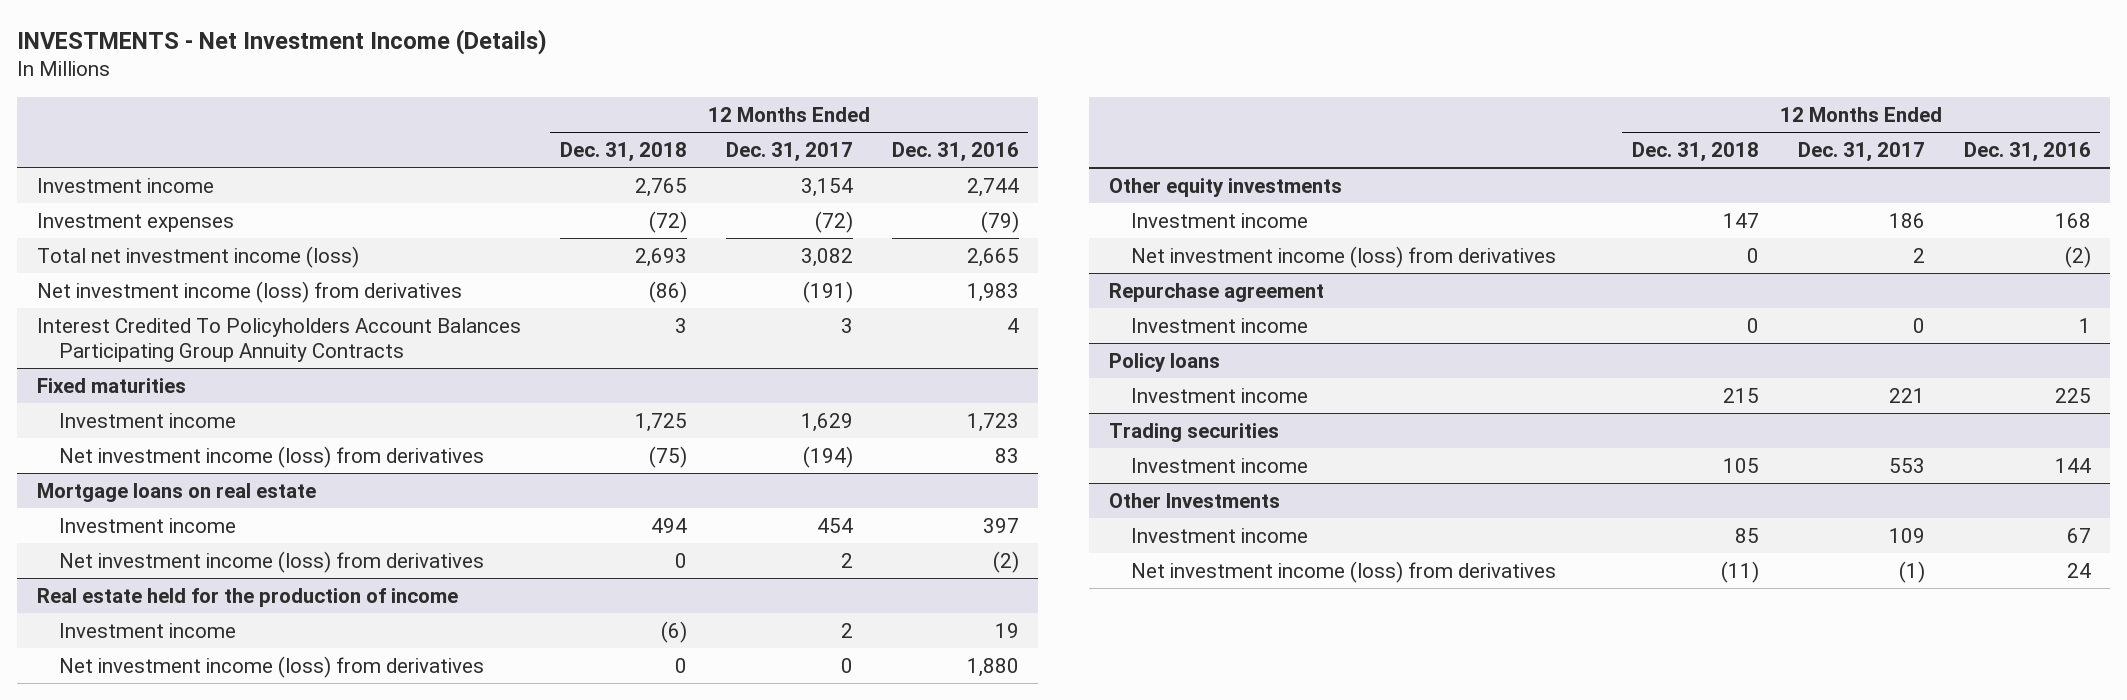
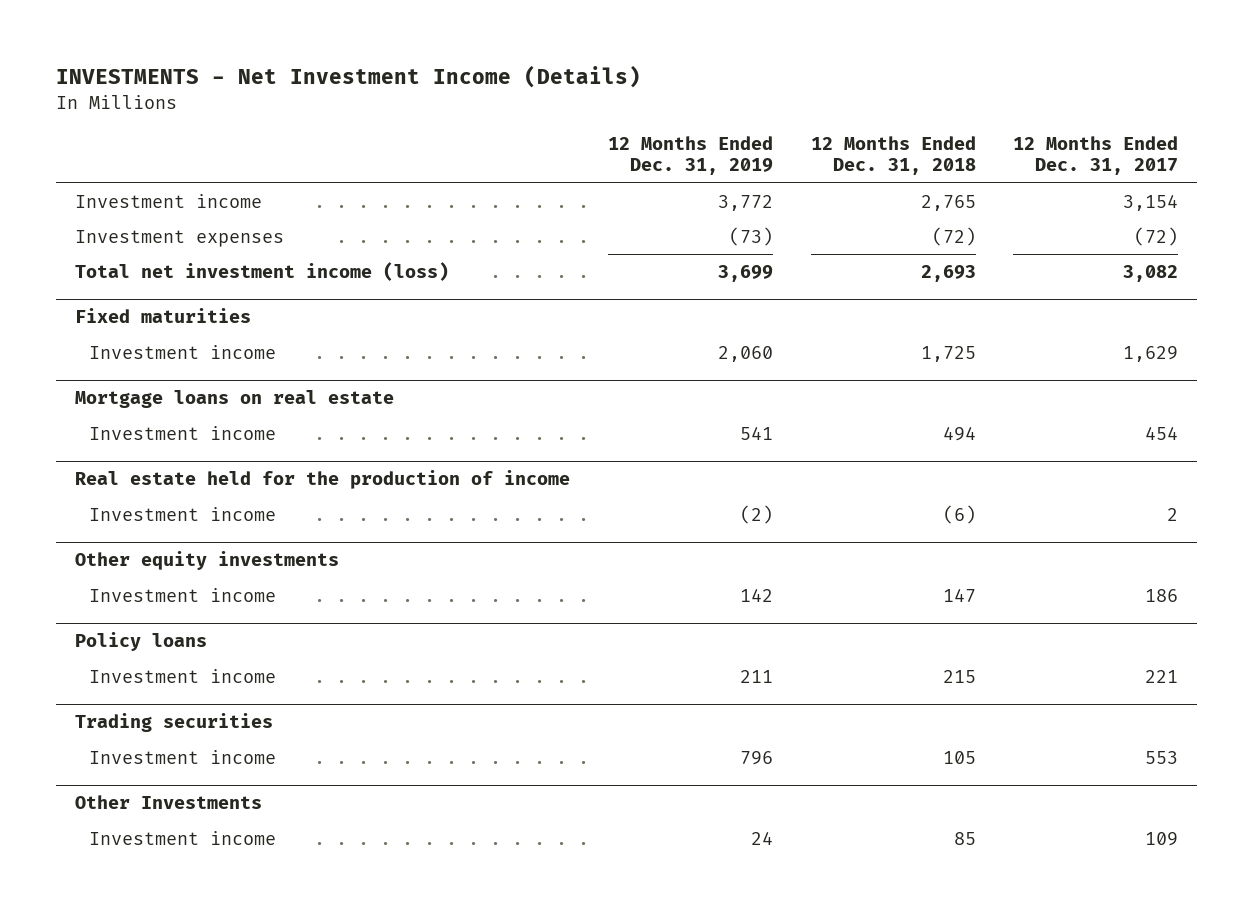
[891,141,1019,162] Dec. 31, 2016 -> none
none -> [607,136,773,176] 12 Months Ended Dec. 31, 2019
[36,280,462,303] Net investment income (loss) from derivatives -> none
[36,317,521,362] Interest Credited To Policyholders Account Balances Participating Group Annuity Contracts -> none
[58,445,484,468] Net investment income (loss) from derivatives -> none
[58,550,484,573] Net investment income (loss) from derivatives -> none
[58,655,484,678] Net investment income (loss) from derivatives -> none
[1130,245,1556,268] Net investment income (loss) from derivatives -> none
[1108,282,1324,302] Repurchase agreement -> none
[1130,317,1308,333] Investment income -> none
[1130,560,1556,583] Net investment income (loss) from derivatives -> none

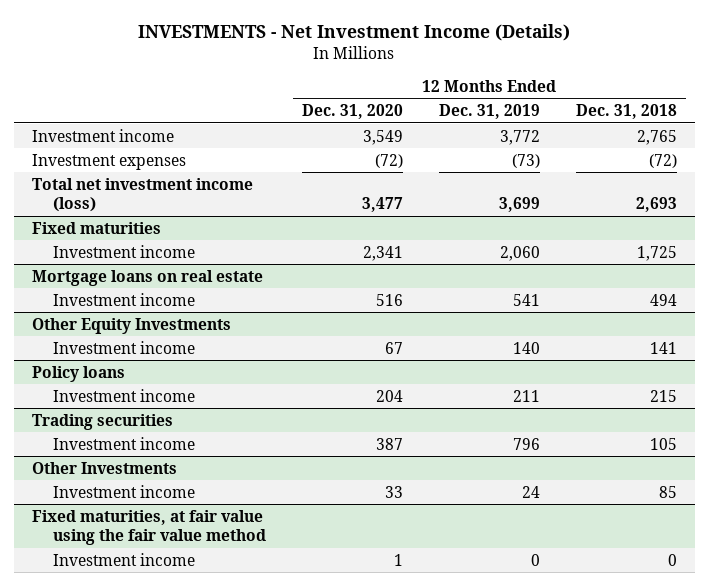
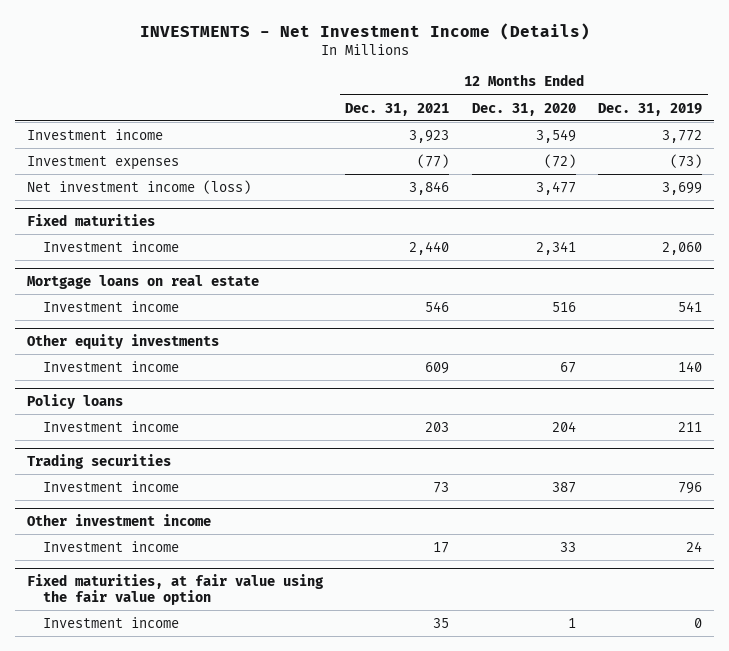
[575,104,677,120] Dec. 31, 2018 -> none
none -> [345,102,450,116] Dec. 31, 2021
[32,177,254,212] Total net investment income (loss) -> [26,179,251,194] Net investment income (loss)
[32,317,232,334] Other Equity Investments -> [26,333,219,349] Other equity investments
[32,461,178,474] Other Investments -> [26,513,211,526] Other investment income
[32,509,266,545] Fixed maturities, at fair value using the fair value method -> [26,573,324,606] Fixed maturities, at fair value using the fair value option

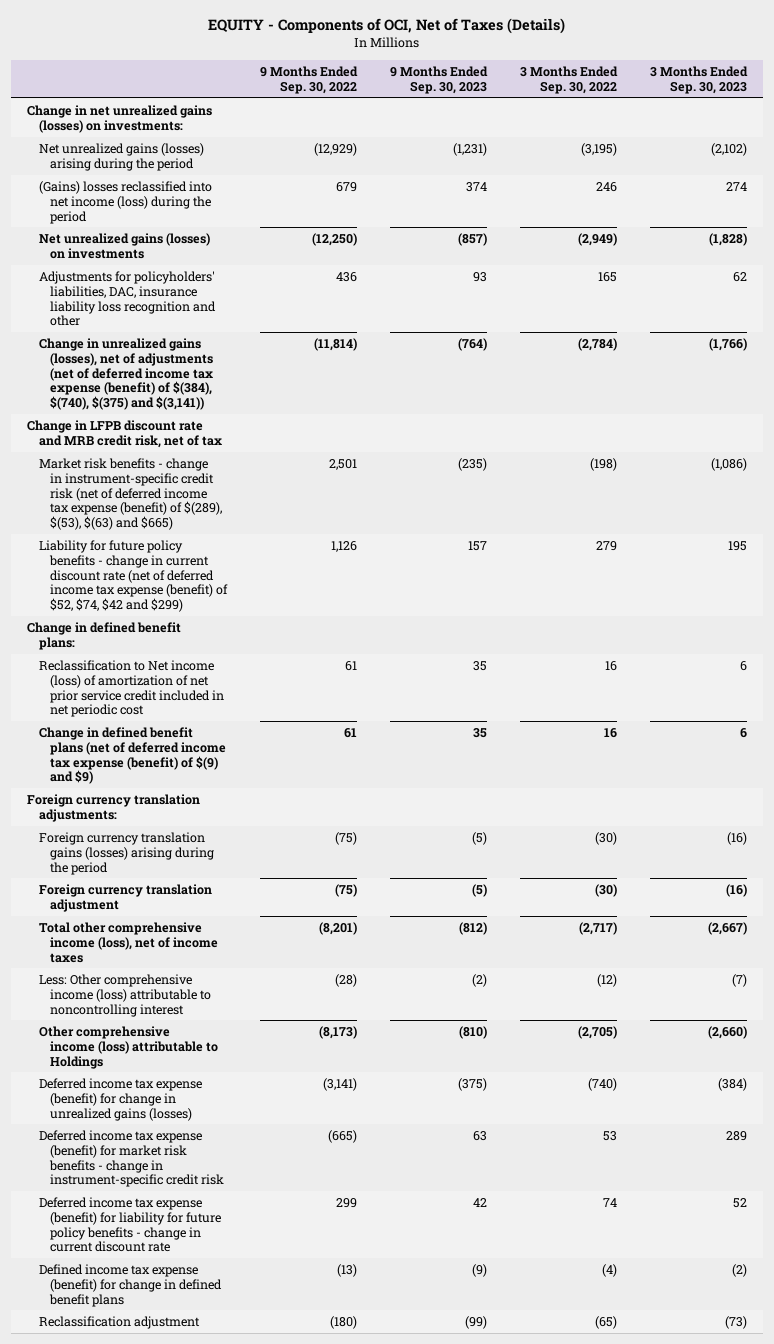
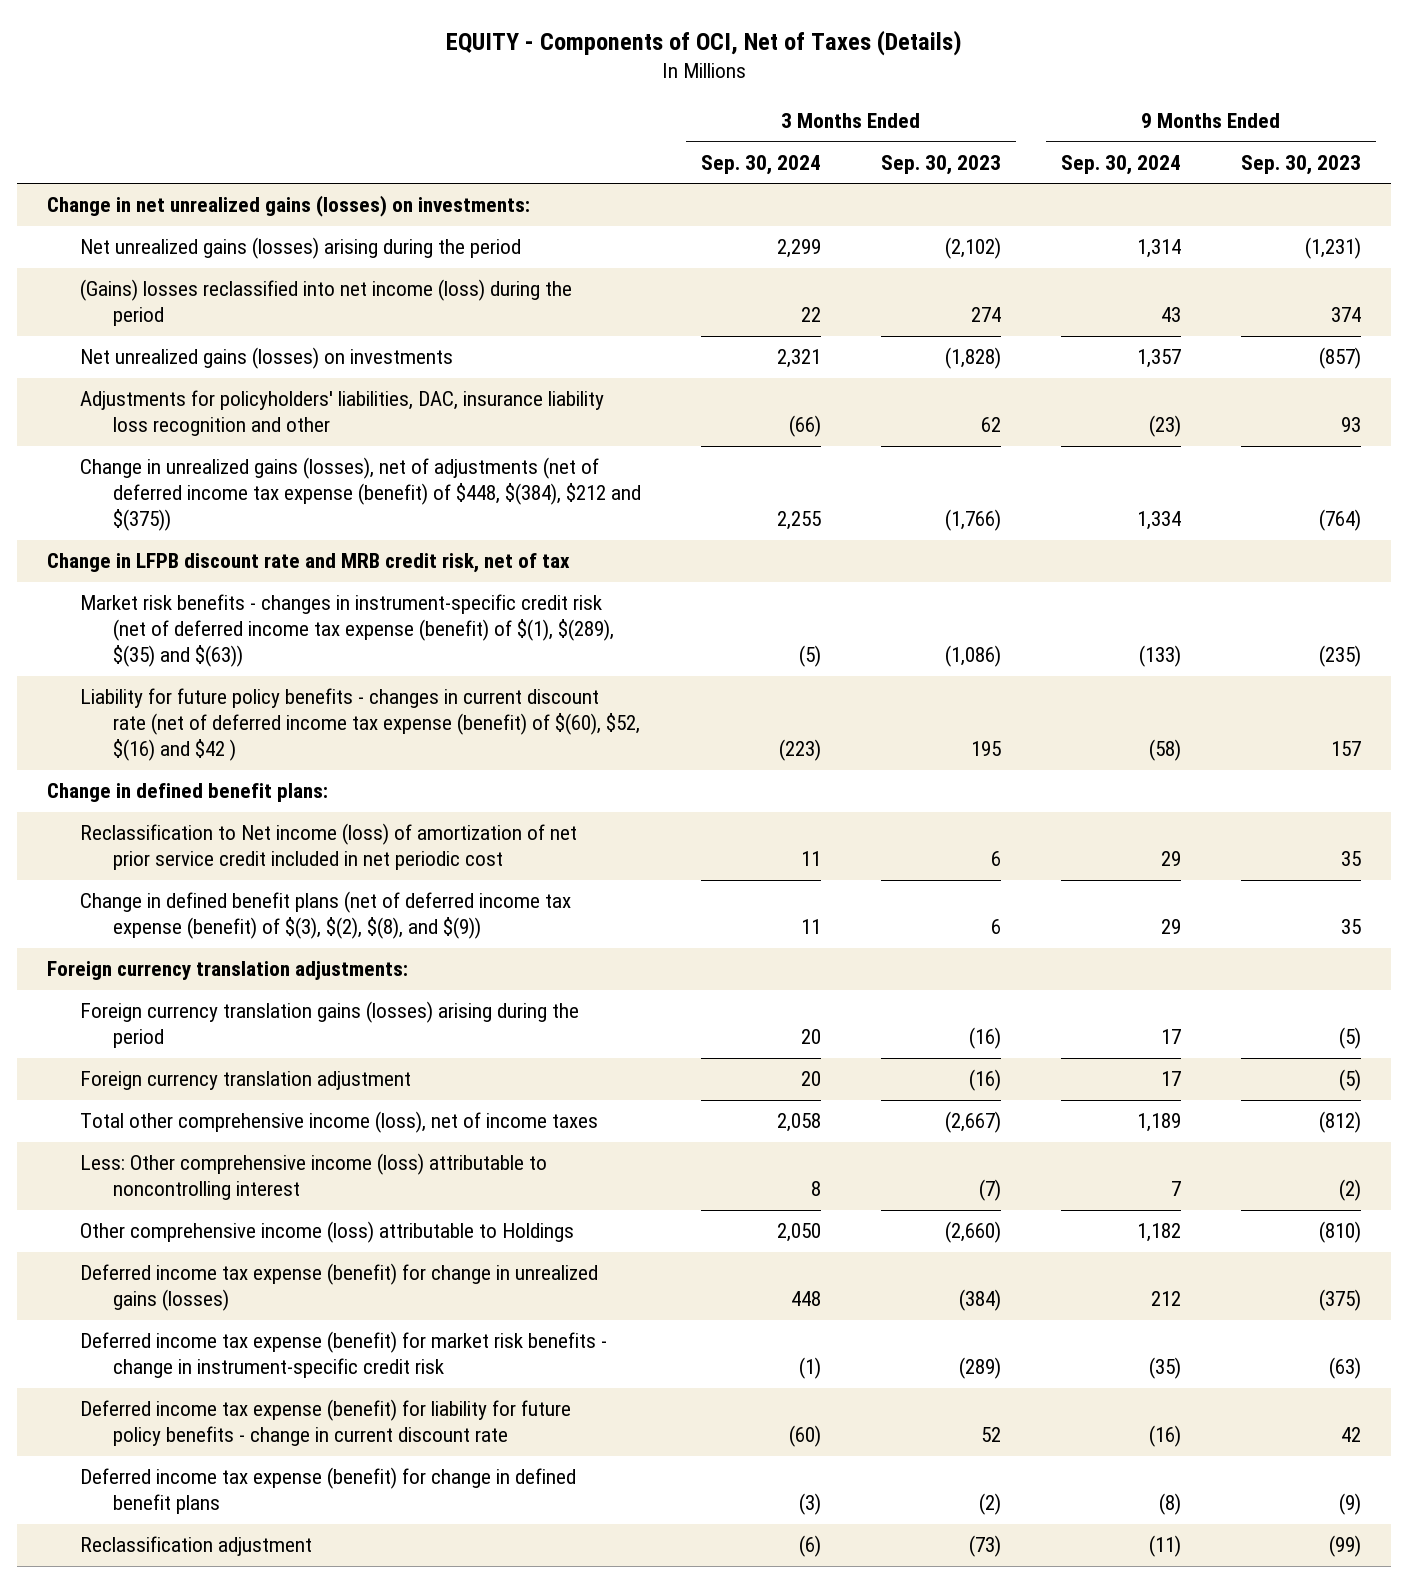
[259,65,358,94] 9 Months Ended Sep. 30, 2022 -> none
[519,65,618,94] 3 Months Ended Sep. 30, 2022 -> none
none -> [701,154,822,175] Sep. 30, 2024
none -> [1061,154,1182,175] Sep. 30, 2024
[38,338,214,411] Change in unrealized gains (losses), net of adjustments (net of deferred income tax expense (benefit) of $(384), $(740), $(375) and $(3,141)) -> [80,457,642,532] Change in unrealized gains (losses), net of adjustments (net of deferred income tax expense (benefit) of $448, $(384), $212 and $(375))
[38,458,223,531] Market risk benefits - change in instrument-specific credit risk (net of deferred income tax expense (benefit) of $(289), $(53), $(63) and $665) -> [80,594,615,668] Market risk benefits - changes in instrument-specific credit risk (net of deferred income tax expense (benefit) of $(1), $(289), $(35) and $(63))
[38,540,229,613] Liability for future policy benefits - change in current discount rate (net of deferred income tax expense (benefit) of $52, $74, $42 and $299) -> [80,688,641,762] Liability for future policy benefits - changes in current discount rate (net of deferred income tax expense (benefit) of $(60), $52, $(16) and $42 )
[38,727,227,785] Change in defined benefit plans (net of deferred income tax expense (benefit) of $(9) and $9) -> [80,891,572,940] Change in defined benefit plans (net of deferred income tax expense (benefit) of $(3), $(2), $(8), and $(9))
[472,1131,487,1142] 63 -> [1328,1357,1361,1380] (63)
[725,1131,747,1142] 289 -> [959,1357,1002,1380] (289)
[38,1264,223,1307] Defined income tax expense (benefit) for change in defined benefit plans -> [80,1467,577,1515] Deferred income tax expense (benefit) for change in defined benefit plans

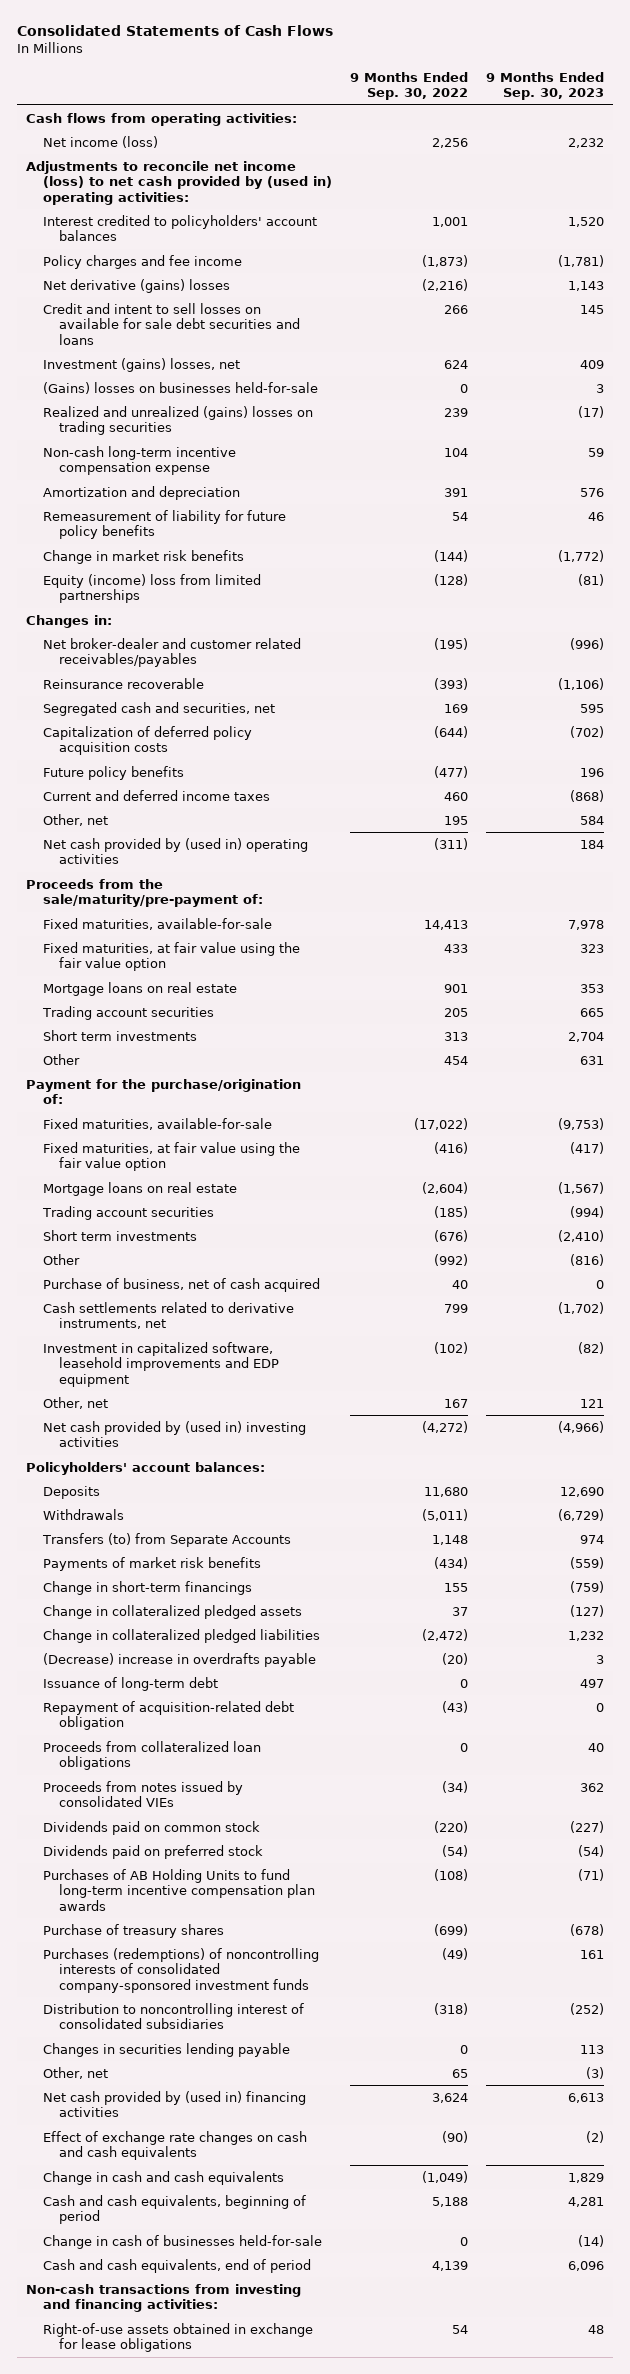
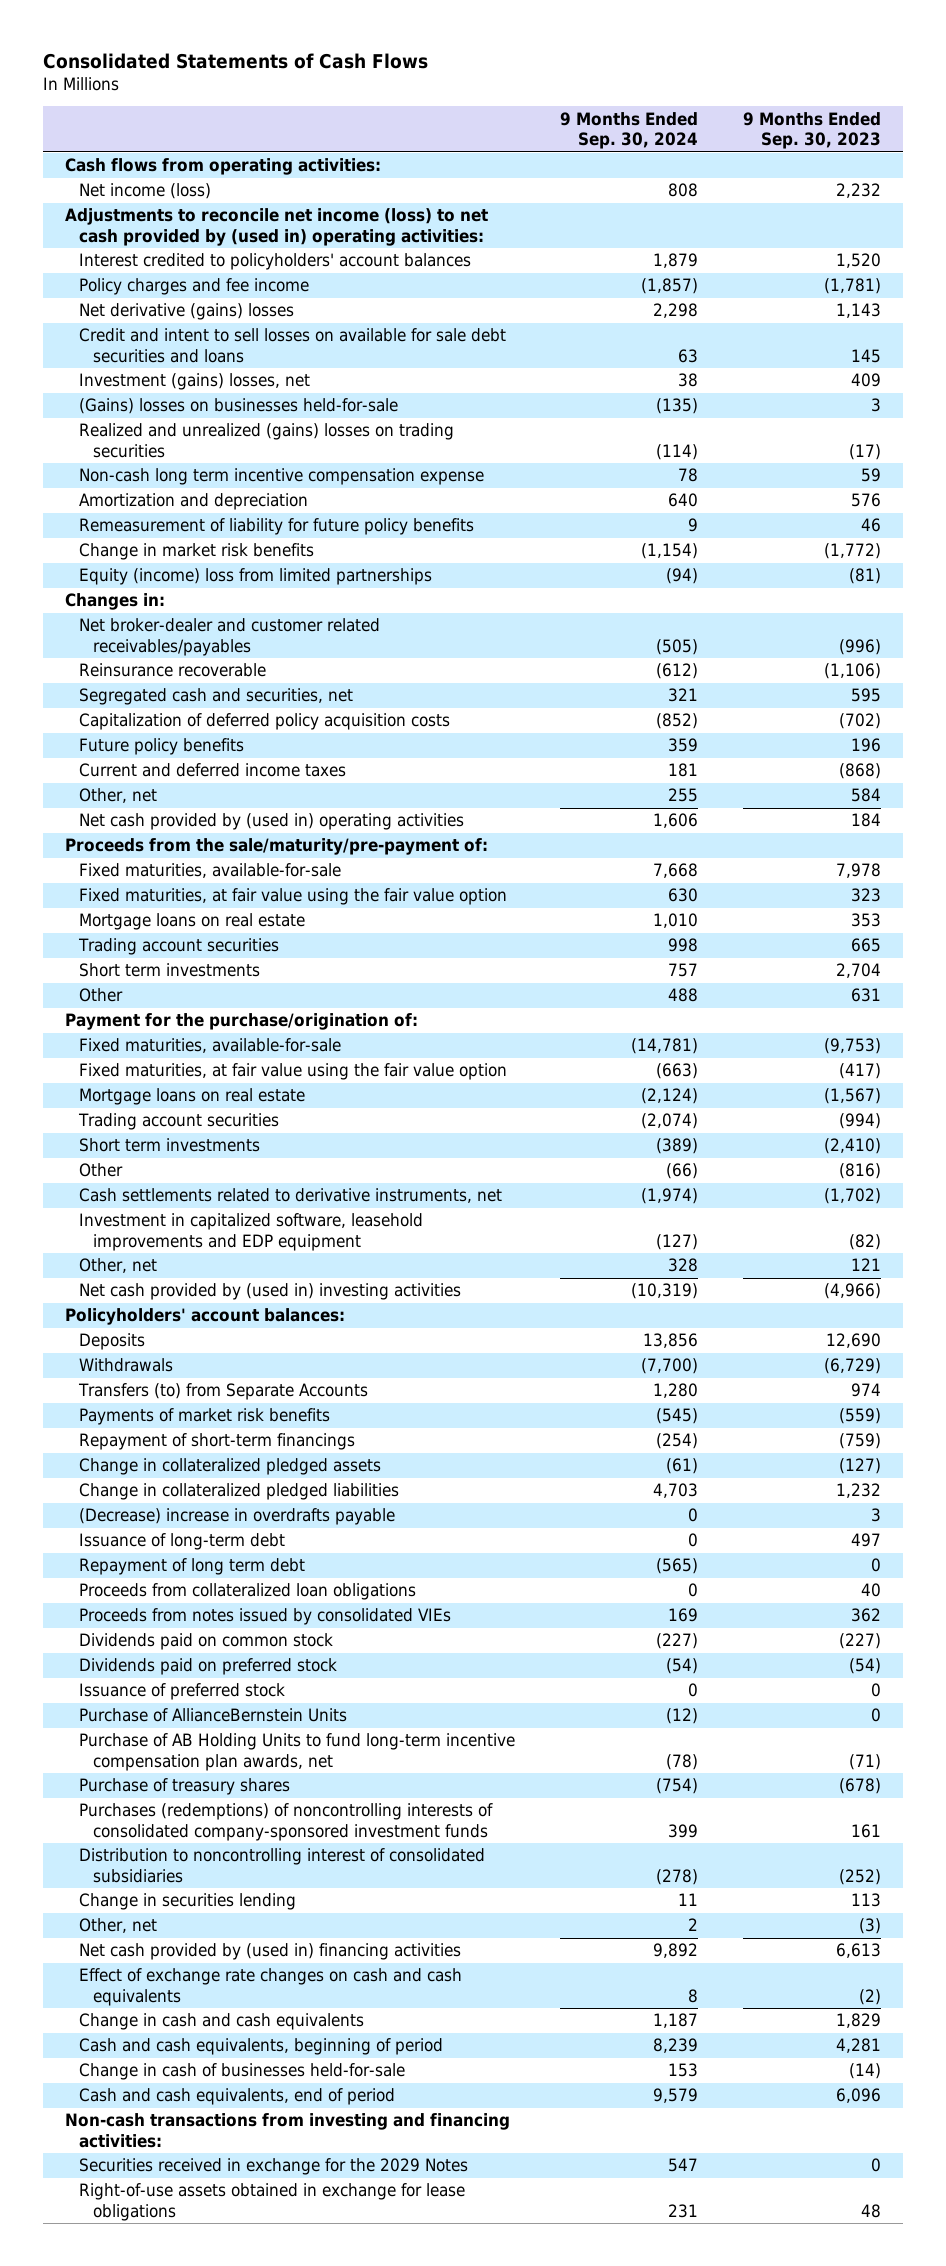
[349,71,468,101] 9 Months Ended Sep. 30, 2022 -> none
none -> [559,111,698,150] 9 Months Ended Sep. 30, 2024
[42,445,236,476] Non-cash long-term incentive compensation expense -> [79,468,485,486] Non-cash long term incentive compensation expense
[42,1277,320,1292] Purchase of business, net of cash acquired -> none
[42,1580,252,1595] Change in short-term financings -> [79,1433,356,1451] Repayment of short-term financings
[42,1700,294,1731] Repayment of acquisition-related debt obligation -> none
none -> [79,1558,306,1576] Repayment of long term debt
none -> [79,1683,286,1701] Issuance of preferred stock
none -> [79,1708,348,1723] Purchase of AllianceBernstein Units
[42,1868,316,1911] Purchases of AB Holding Units to fund long-term incentive compensation plan awards -> [79,1733,516,1771] Purchase of AB Holding Units to fund long-term incentive compensation plan awards, net
[42,2042,290,2057] Changes in securities lending payable -> [79,1893,297,1911] Change in securities lending
none -> [79,2158,469,2176] Securities received in exchange for the 2029 Notes

